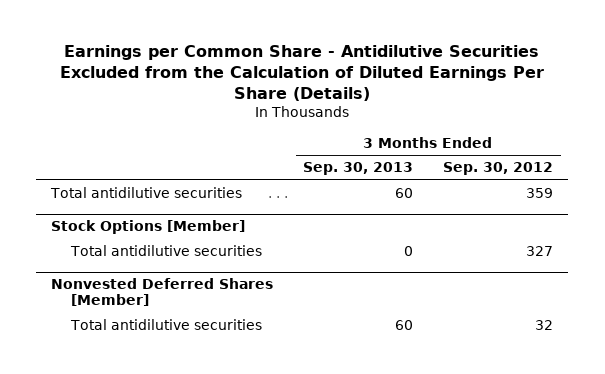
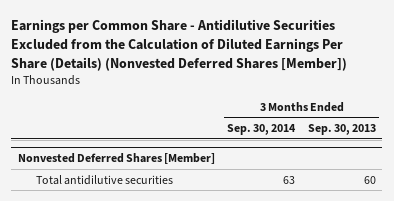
[60,45,545,101] Earnings per Common Share - Antidilutive Securities Excluded from the Calculation of Diluted Earnings Per Share (Details) -> [11,19,348,71] Earnings per Common Share - Antidilutive Securities Excluded from the Calculation of Diluted Earnings Per Share (Details) (Nonvested Deferred Shares [Member])
[443,162,554,176] Sep. 30, 2012 -> none
none -> [227,124,297,136] Sep. 30, 2014
[50,187,243,199] Total antidilutive securities -> none
[51,220,246,235] Stock Options [Member] -> none
[69,245,262,257] Total antidilutive securities -> none

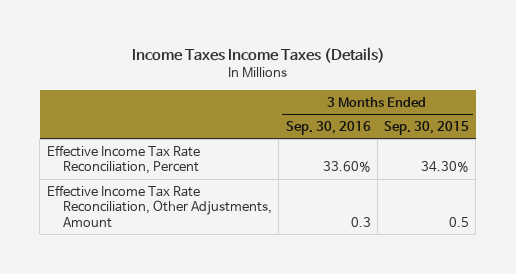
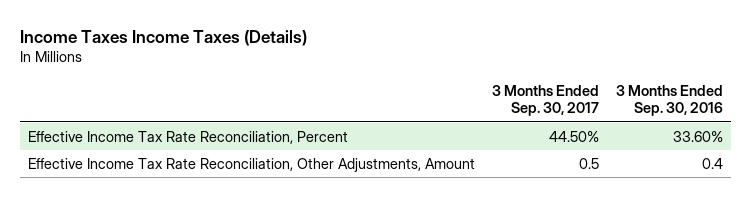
[384,121,470,136] Sep. 30, 2015 -> none
none -> [491,84,599,117] 3 Months Ended Sep. 30, 2017
[350,216,371,227] 0.3 -> [701,157,723,169] 0.4

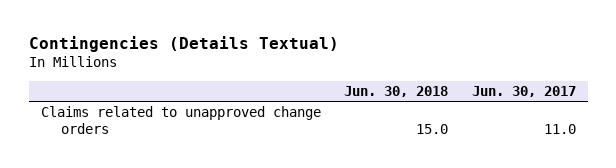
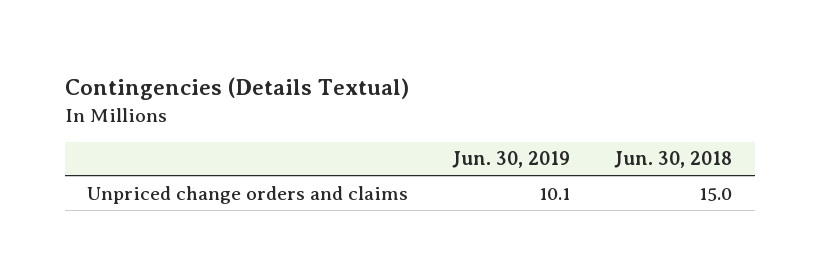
[471,85,576,97] Jun. 30, 2017 -> none
none -> [452,151,571,169] Jun. 30, 2019
[40,106,321,134] Claims related to unapproved change orders -> [87,185,409,204] Unpriced change orders and claims

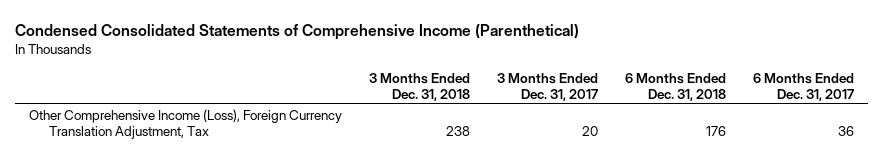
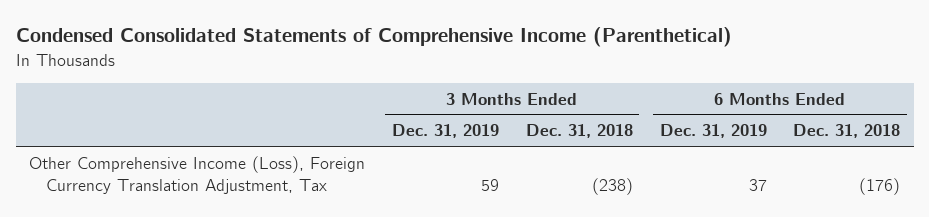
[497,72,599,102] 3 Months Ended Dec. 31, 2017 -> none
[753,72,855,102] 6 Months Ended Dec. 31, 2017 -> none
none -> [391,124,499,139] Dec. 31, 2019
none -> [659,124,767,139] Dec. 31, 2019
[445,126,470,137] 238 -> [591,177,633,195] (238)
[706,126,727,137] 176 -> [859,177,901,195] (176)

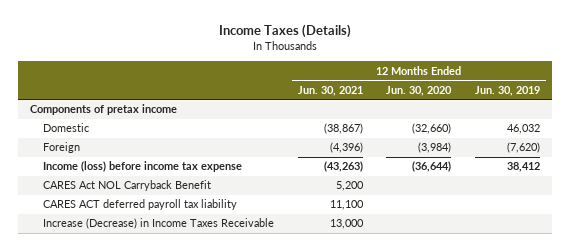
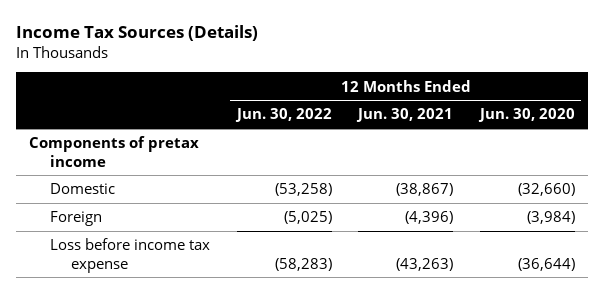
[218,24,351,39] Income Taxes (Details) -> [15,25,258,42] Income Tax Sources (Details)
[474,85,540,96] Jun. 30, 2019 -> none
none -> [234,108,332,123] Jun. 30, 2022
[42,180,211,192] CARES Act NOL Carryback Benefit -> none
[42,199,237,211] CARES ACT deferred payroll tax liability -> none
[42,218,274,230] Increase (Decrease) in Income Taxes Receivable -> none
[42,161,242,173] Income (loss) before income tax expense -> [50,238,211,273] Loss before income tax expense

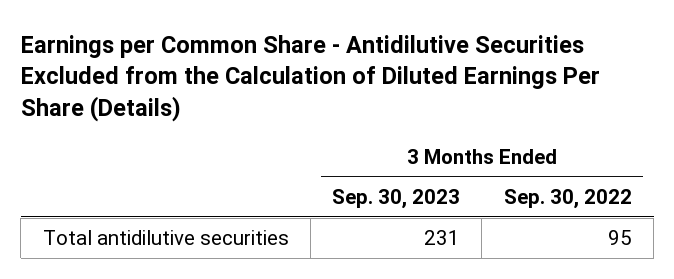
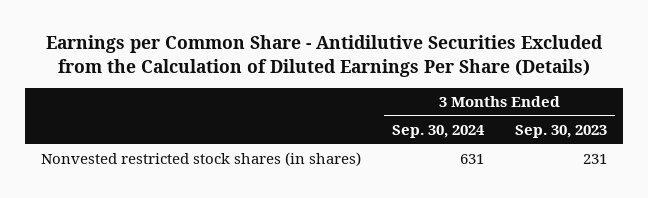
[503,189,632,210] Sep. 30, 2022 -> none
none -> [391,125,485,139] Sep. 30, 2024
[42,230,289,246] Total antidilutive securities -> [40,152,361,167] Nonvested restricted stock shares (in shares)

